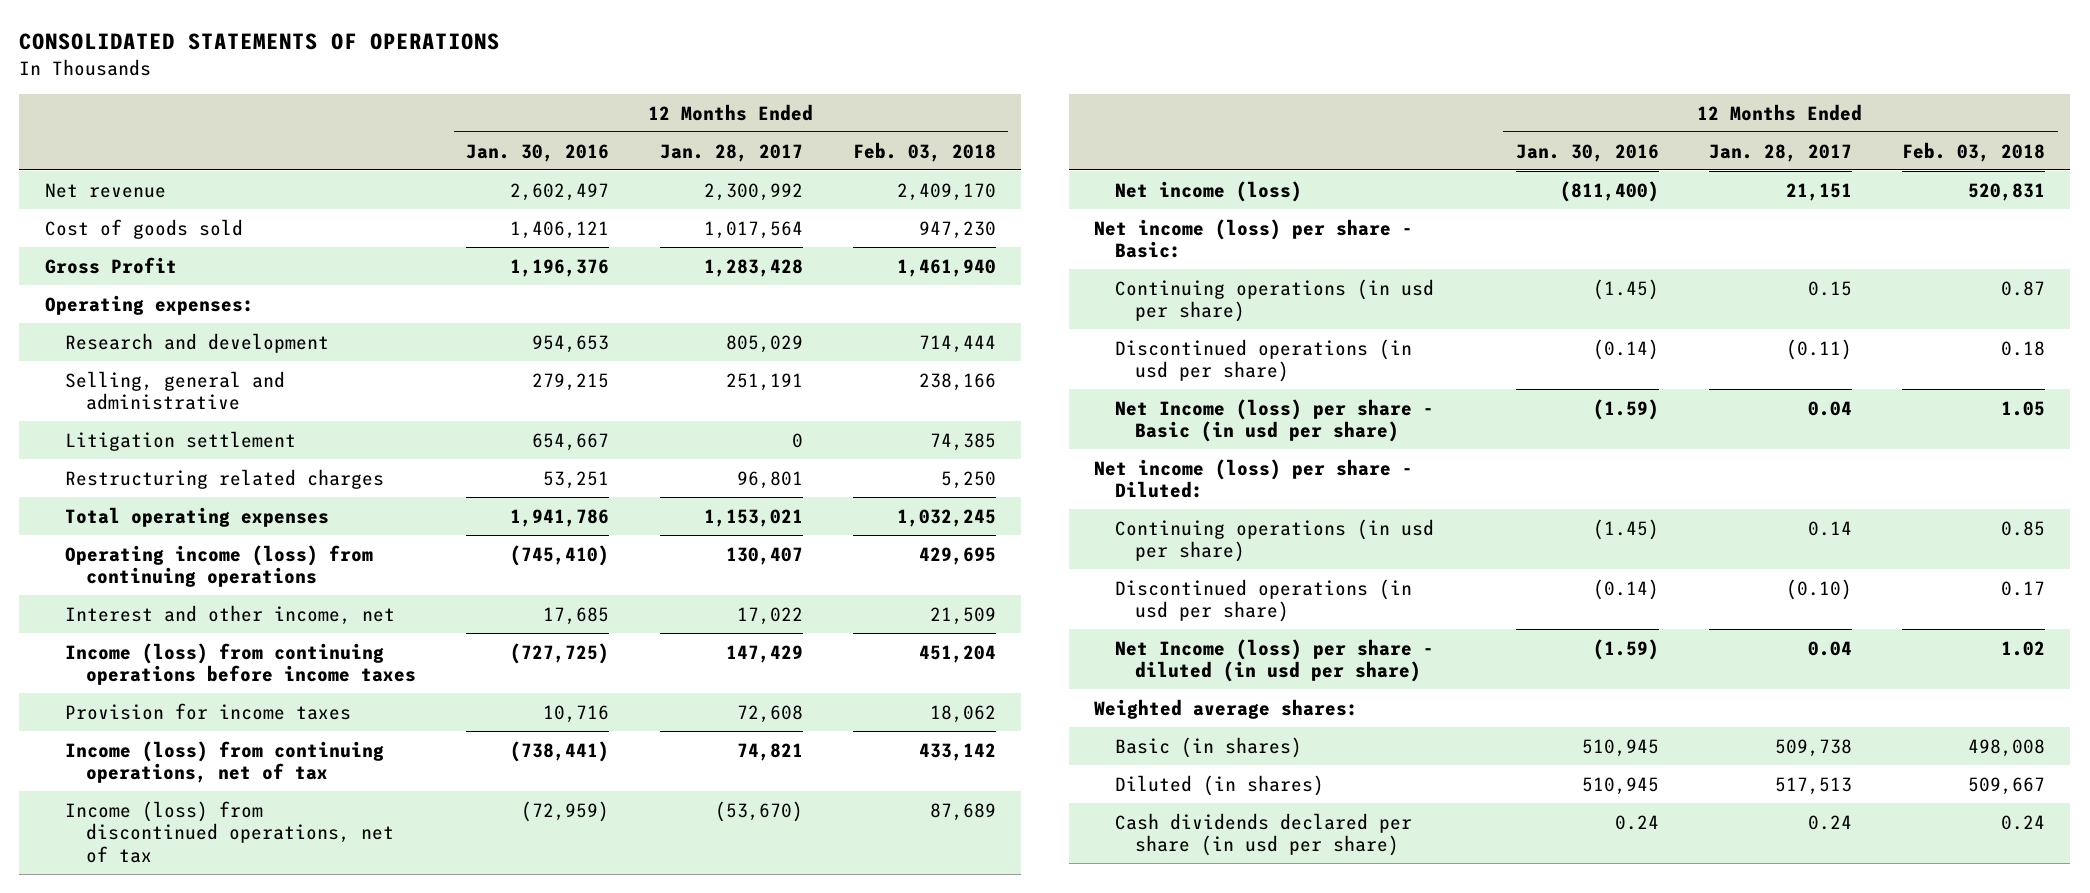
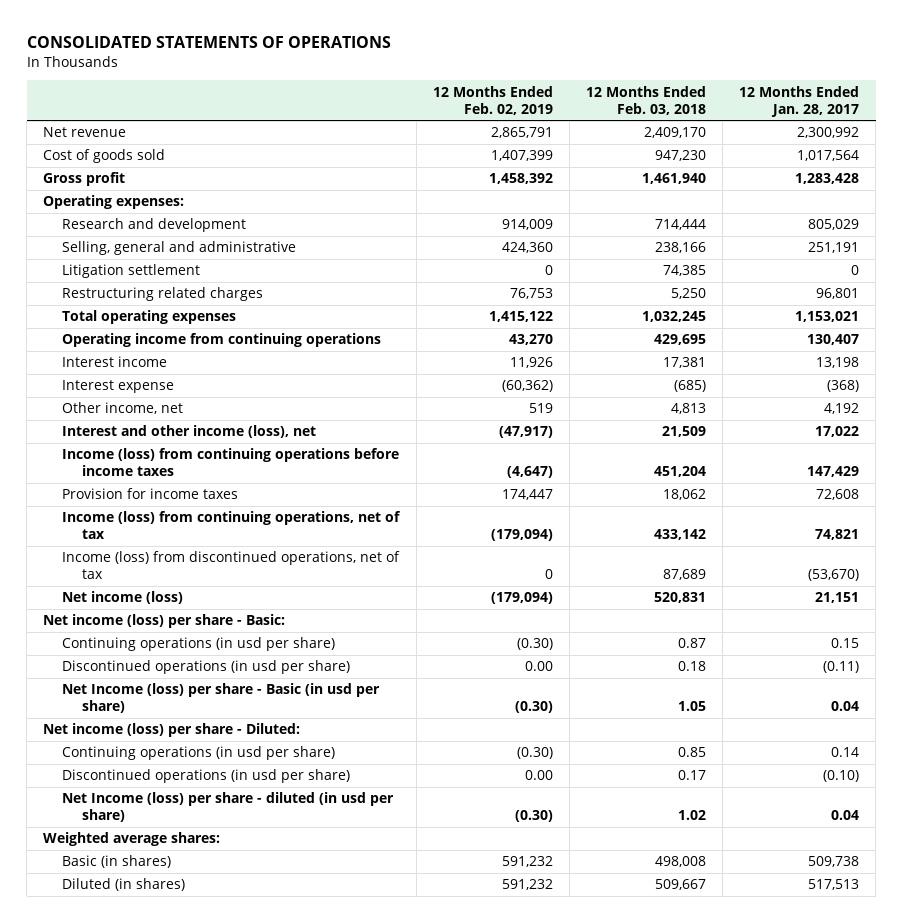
[466,143,610,162] Jan. 30, 2016 -> none
none -> [432,85,553,115] 12 Months Ended Feb. 02, 2019
[44,256,177,274] Gross Profit -> [43,172,126,187] Gross profit
[65,544,374,588] Operating income (loss) from continuing operations -> [62,333,382,348] Operating income from continuing operations
none -> [62,356,168,368] Interest income
none -> [62,380,175,394] Interest expense
none -> [62,402,184,415] Other income, net
[65,604,396,625] Interest and other income, net -> [62,425,317,439] Interest and other income (loss), net
[1114,812,1412,857] Cash dividends declared per share (in usd per share) -> none

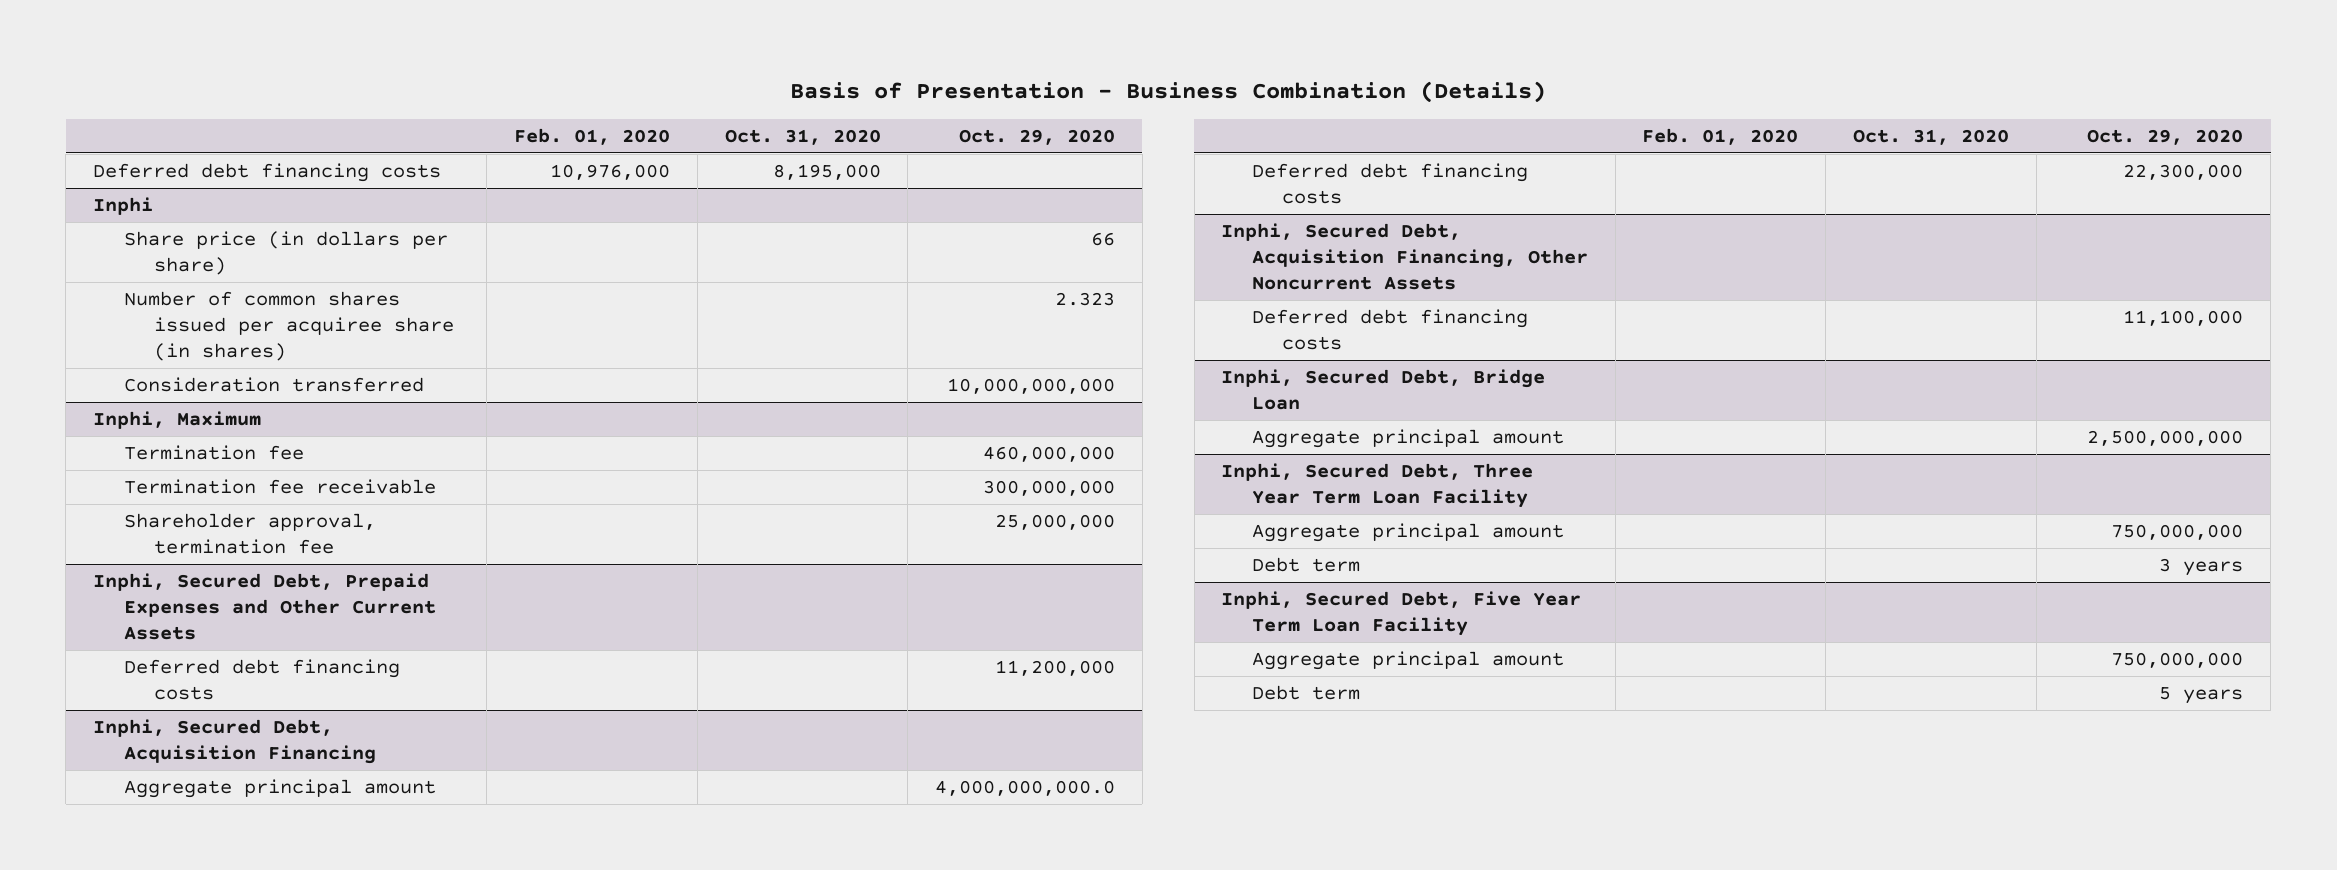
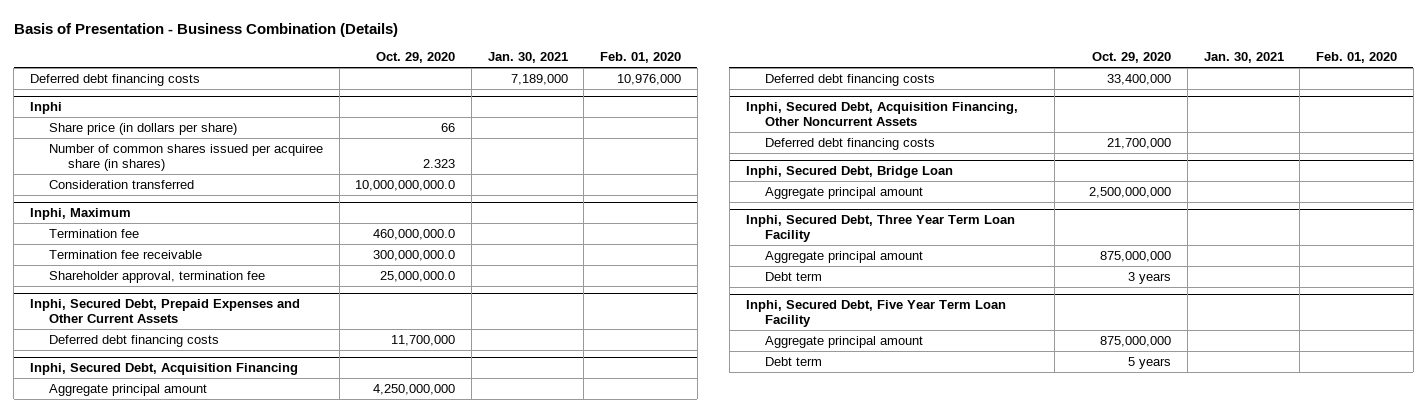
[724,128,881,145] Oct. 31, 2020 -> none
none -> [487,52,568,64] Jan. 30, 2021
[947,378,1116,395] 10,000,000,000 -> [355,179,456,191] 10,000,000,000.0
[983,446,1116,463] 460,000,000 -> [373,228,456,240] 460,000,000.0
[983,480,1116,497] 300,000,000 -> [373,249,456,261] 300,000,000.0
[995,514,1116,531] 25,000,000 -> [380,270,456,282] 25,000,000.0
[995,660,1116,677] 11,200,000 -> [391,334,456,346] 11,700,000
[935,780,1116,797] 4,000,000,000.0 -> [373,383,456,395] 4,250,000,000
[2123,164,2244,181] 22,300,000 -> [1107,73,1172,85] 33,400,000
[2123,310,2244,327] 11,100,000 -> [1107,137,1172,149] 21,700,000
[2111,524,2244,541] 750,000,000 -> [1100,250,1172,262] 875,000,000
[2111,652,2244,669] 750,000,000 -> [1100,335,1172,347] 875,000,000

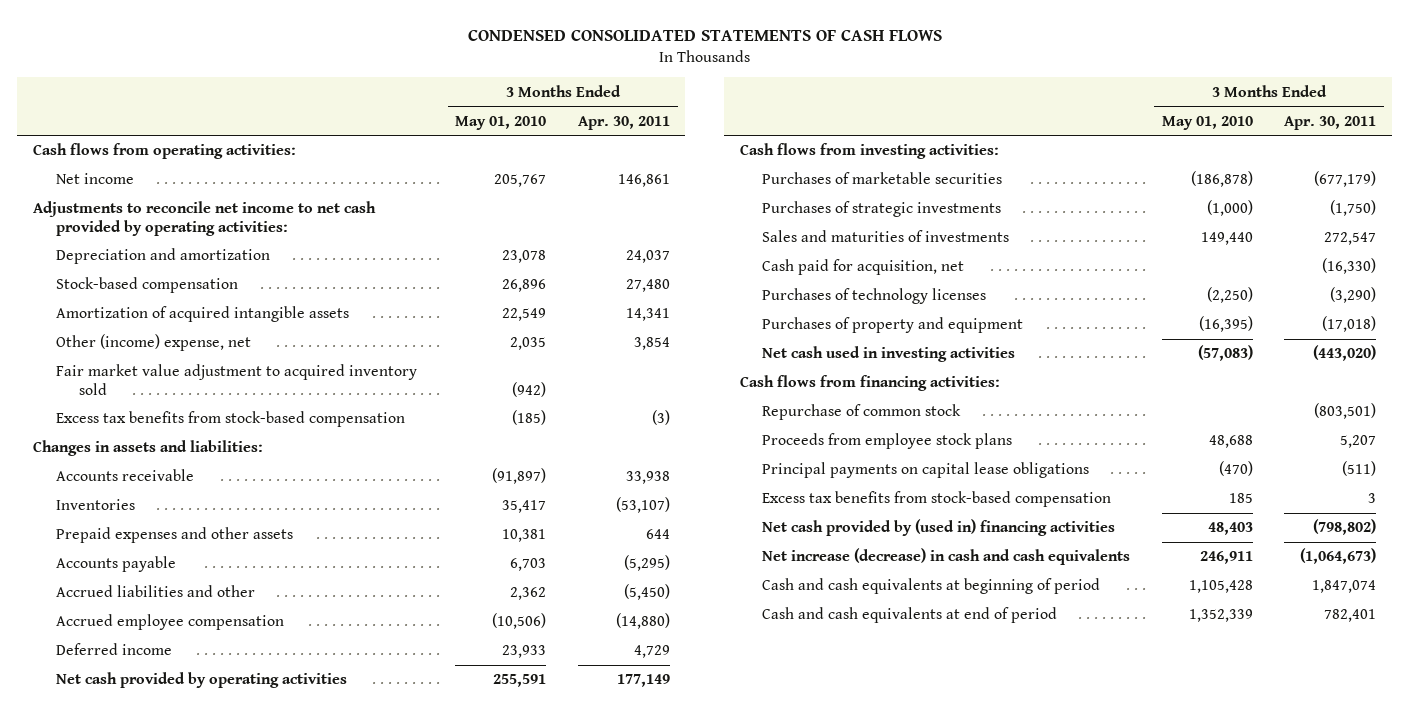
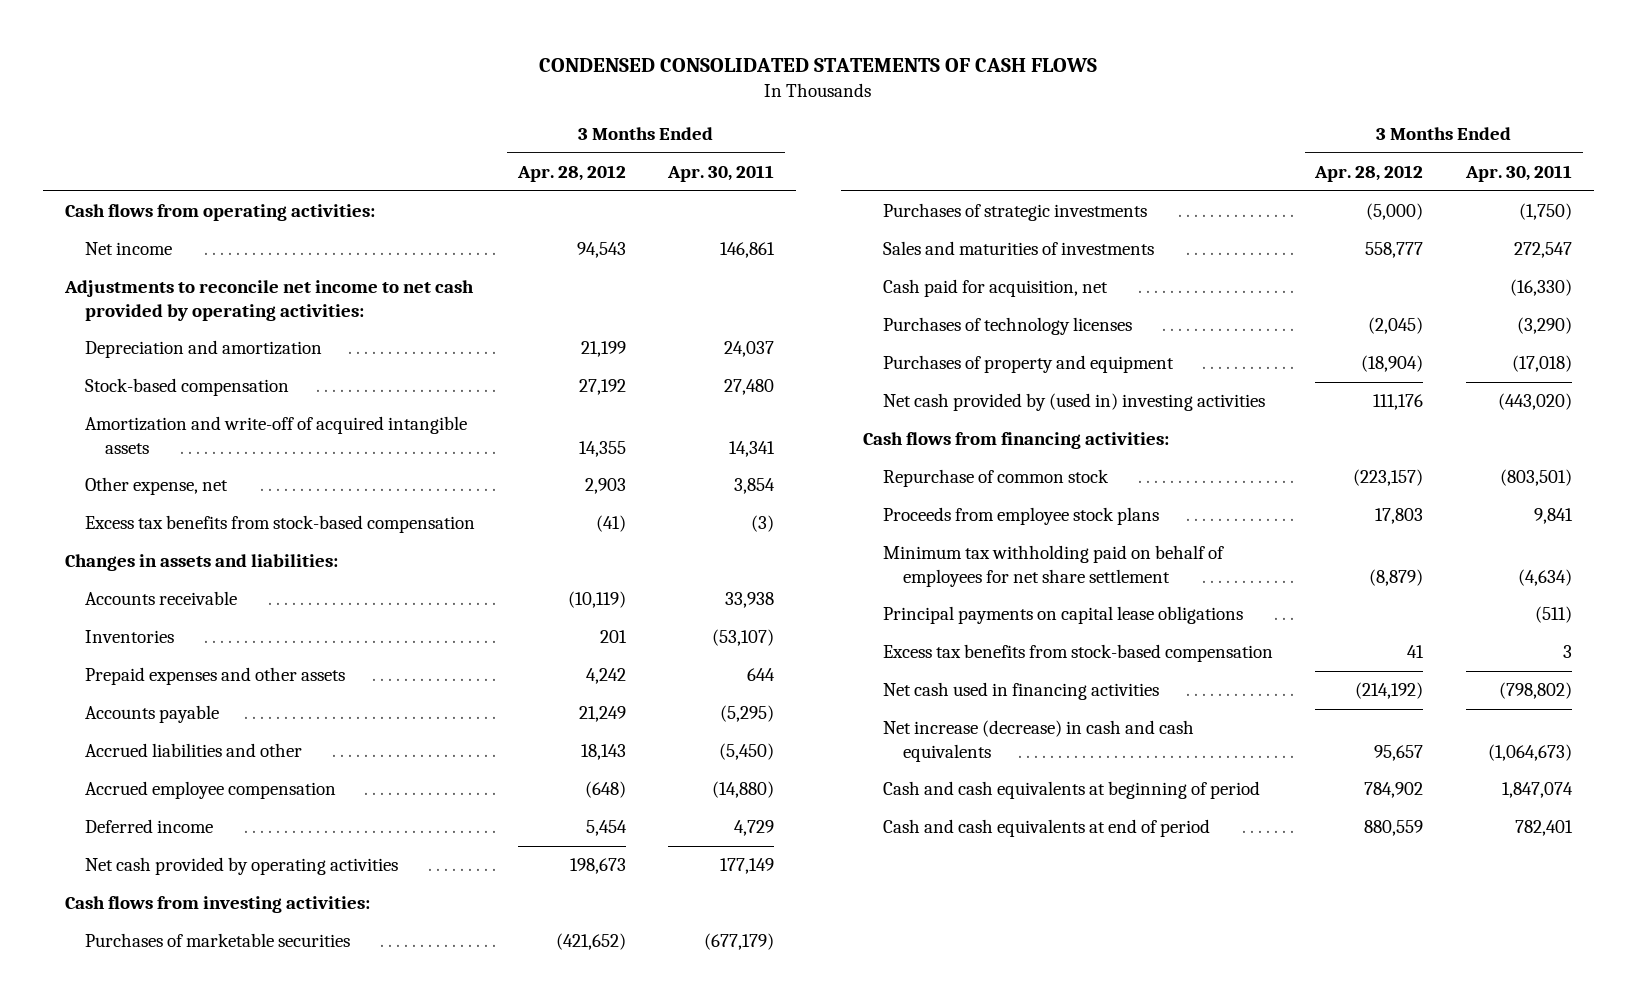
[455,115,547,130] May 01, 2010 -> none
none -> [516,164,626,182] Apr. 28, 2012
[56,364,418,395] Fair market value adjustment to acquired inventory sold -> none
[56,306,350,323] Amortization of acquired intangible assets -> [84,416,467,454] Amortization and write-off of acquired intangible assets
[56,334,252,352] Other (income) expense, net -> [84,477,228,496] Other expense, net
[762,346,1016,363] Net cash used in investing activities -> [882,393,1265,412] Net cash provided by (used in) investing activities
[1340,435,1377,449] 5,207 -> [1534,508,1574,525] 9,841
none -> [882,545,1224,587] Minimum tax withholding paid on behalf of employees for net share settlement
[762,519,1116,537] Net cash provided by (used in) financing activities -> [882,682,1159,701] Net cash used in financing activities

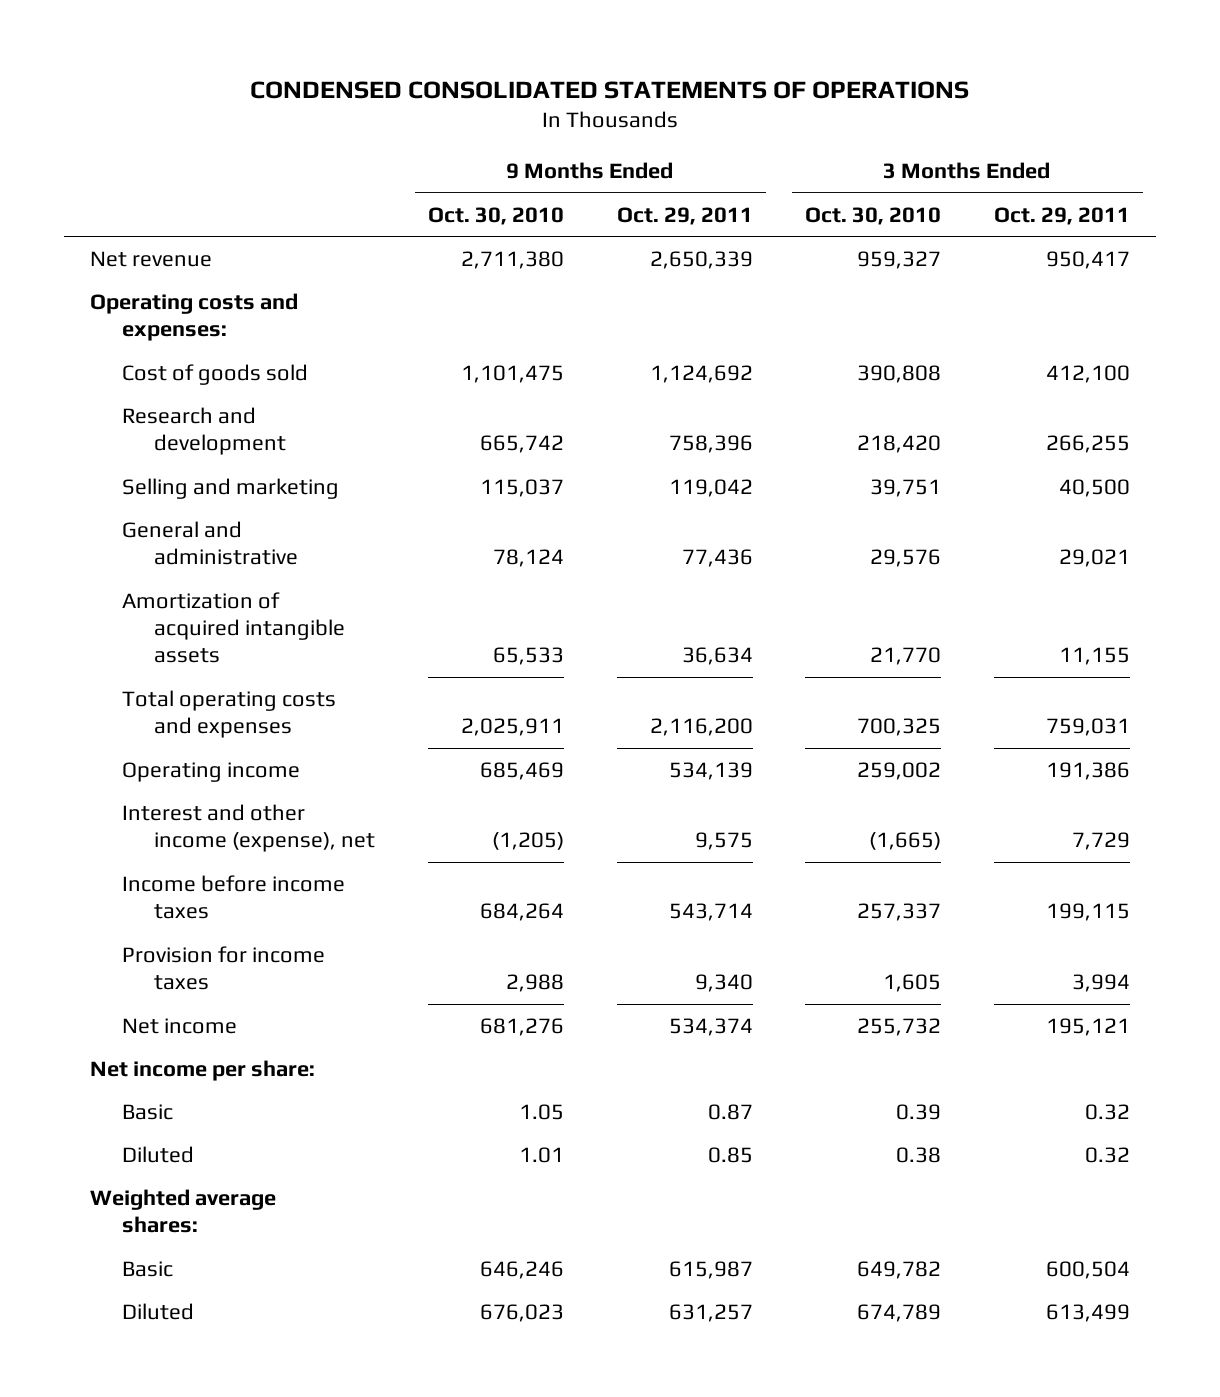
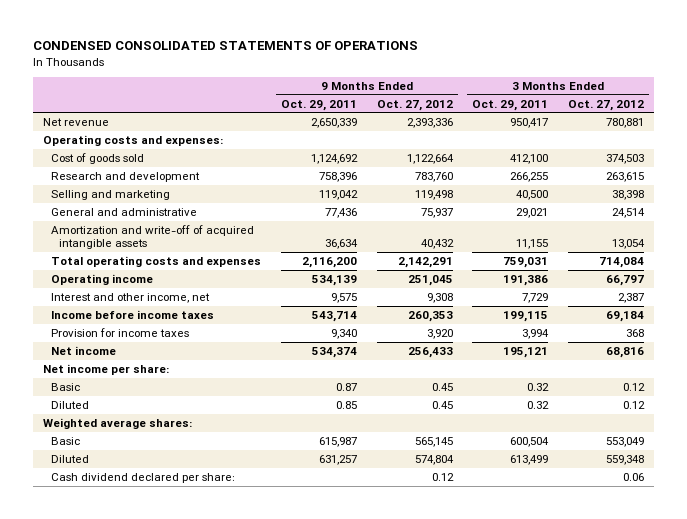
[428,206,565,225] Oct. 30, 2010 -> none
[805,206,942,225] Oct. 30, 2010 -> none
none -> [376,99,453,111] Oct. 27, 2012
none -> [568,99,645,111] Oct. 27, 2012
[122,591,346,663] Amortization of acquired intangible assets -> [51,224,255,250] Amortization and write-off of acquired intangible assets
[122,803,376,852] Interest and other income (expense), net -> [51,292,211,303] Interest and other income, net
none -> [51,472,236,483] Cash dividend declared per share:

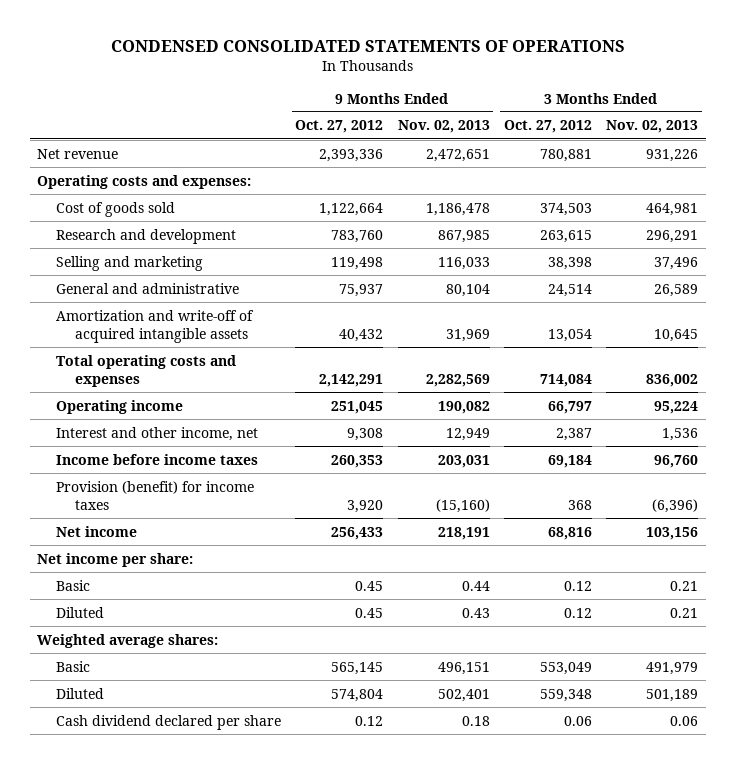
[280,99,357,111] Oct. 29, 2011 -> none
[472,99,549,111] Oct. 29, 2011 -> none
none -> [397,120,490,134] Nov. 02, 2013
none -> [606,120,699,134] Nov. 02, 2013
[51,327,190,337] Provision for income taxes -> [55,480,254,510] Provision (benefit) for income taxes
[51,472,236,483] Cash dividend declared per share: -> [55,714,281,730] Cash dividend declared per share

